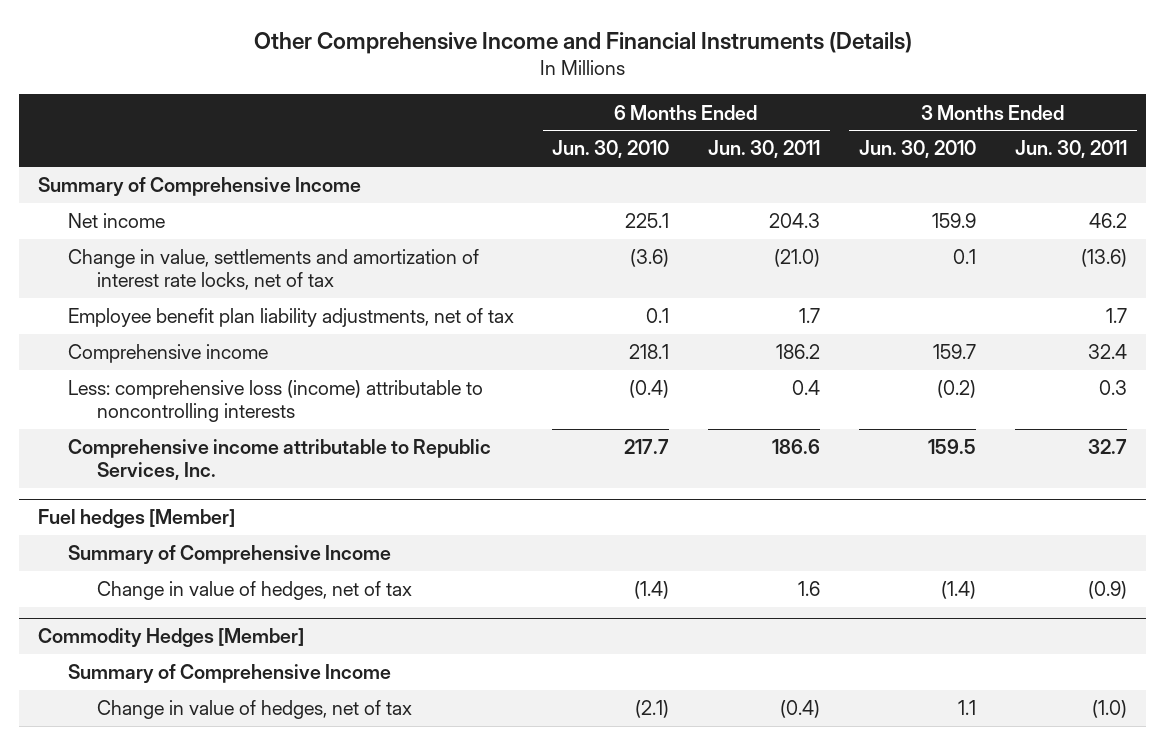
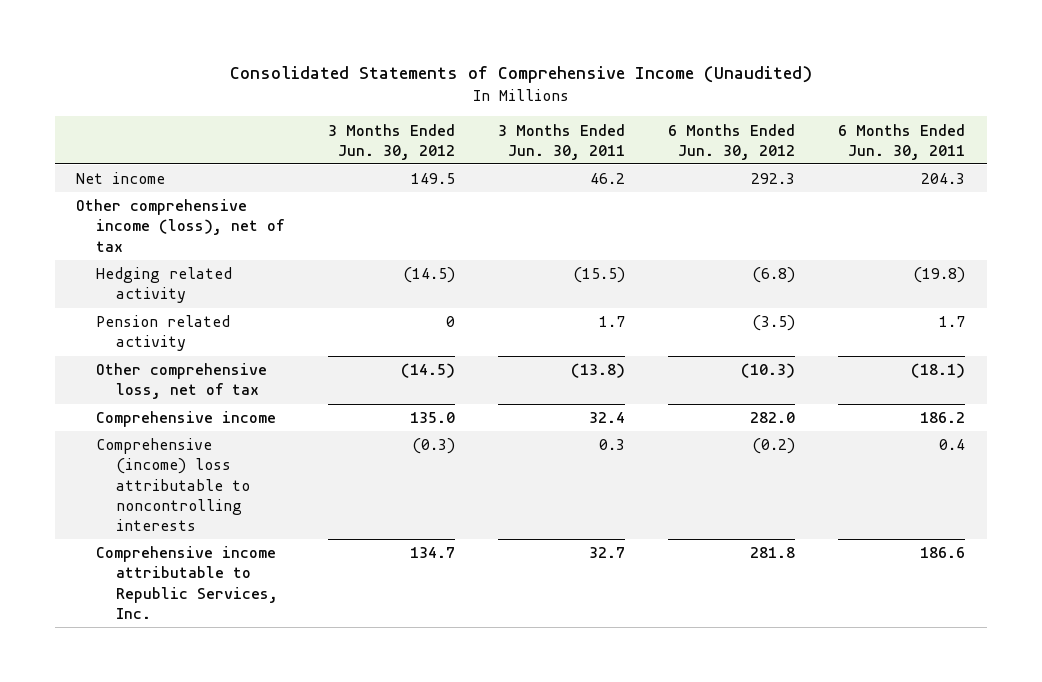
[253,32,912,55] Other Comprehensive Income and Financial Instruments (Details) -> [229,66,812,84] Consolidated Statements of Comprehensive Income (Unaudited)
[552,140,670,159] Jun. 30, 2010 -> none
[859,140,977,159] Jun. 30, 2010 -> none
none -> [327,123,455,160] 3 Months Ended Jun. 30, 2012
none -> [668,123,796,160] 6 Months Ended Jun. 30, 2012
[38,177,362,197] Summary of Comprehensive Income -> none
[67,249,479,290] Change in value, settlements and amortization of interest rate locks, net of tax -> none
none -> [76,199,286,252] Other comprehensive income (loss), net of tax
none -> [96,267,233,304] Hedging related activity
[67,308,514,328] Employee benefit plan liability adjustments, net of tax -> [96,315,231,352] Pension related activity
none -> [96,363,268,400] Other comprehensive loss, net of tax
[67,380,483,422] Less: comprehensive loss (income) attributable to noncontrolling interests -> [96,438,251,531] Comprehensive (income) loss attributable to noncontrolling interests
[38,509,236,529] Fuel hedges [Member] -> none
[67,545,391,565] Summary of Comprehensive Income -> none
[97,581,413,601] Change in value of hedges, net of tax -> none
[38,628,305,648] Commodity Hedges [Member] -> none
[67,664,391,684] Summary of Comprehensive Income -> none
[97,700,413,720] Change in value of hedges, net of tax -> none

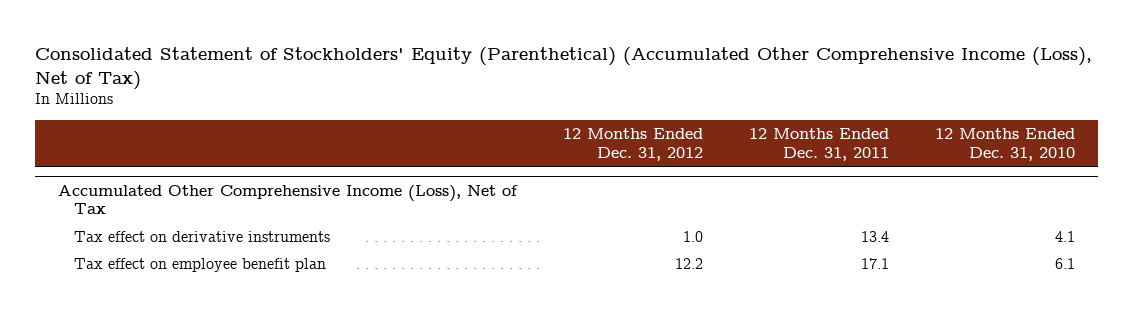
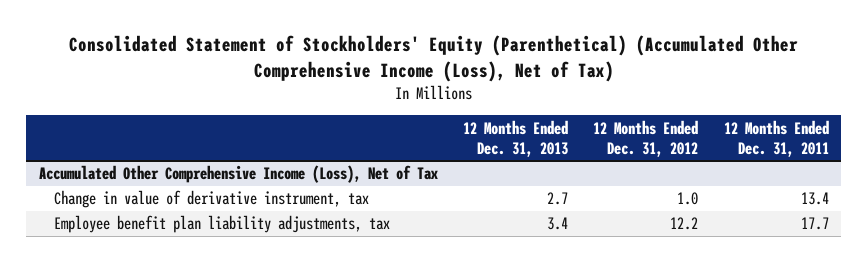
[934,128,1075,161] 12 Months Ended Dec. 31, 2010 -> none
none -> [462,119,568,157] 12 Months Ended Dec. 31, 2013
[74,231,331,243] Tax effect on derivative instruments -> [53,190,369,209] Change in value of derivative instrument, tax
[74,258,327,273] Tax effect on employee benefit plan -> [53,215,390,234] Employee benefit plan liability adjustments, tax
[861,258,890,270] 17.1 -> [800,217,829,231] 17.7

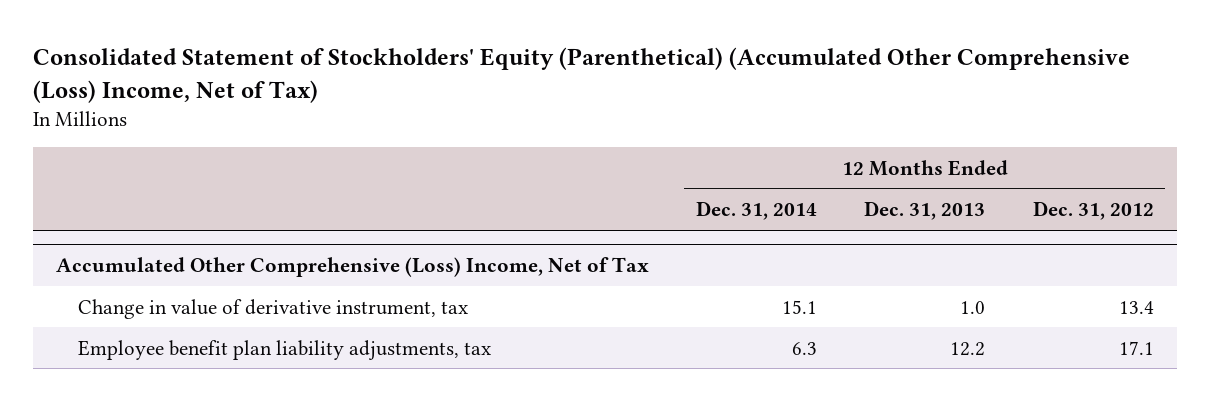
[68,35,798,82] Consolidated Statement of Stockholders' Equity (Parenthetical) (Accumulated Other Comprehensive Income (Loss), Net of Tax) -> [32,47,1130,103] Consolidated Statement of Stockholders' Equity (Parenthetical) (Accumulated Other Comprehensive (Loss) Income, Net of Tax)
[723,119,829,157] 12 Months Ended Dec. 31, 2011 -> none
none -> [696,201,818,221] Dec. 31, 2014
[38,165,438,184] Accumulated Other Comprehensive Income (Loss), Net of Tax -> [56,256,650,277] Accumulated Other Comprehensive (Loss) Income, Net of Tax
[546,192,568,206] 2.7 -> [960,300,986,314] 1.0
[677,192,699,206] 1.0 -> [1118,300,1154,314] 13.4
[546,217,568,231] 3.4 -> [950,341,986,356] 12.2
[670,217,699,231] 12.2 -> [1118,340,1154,355] 17.1

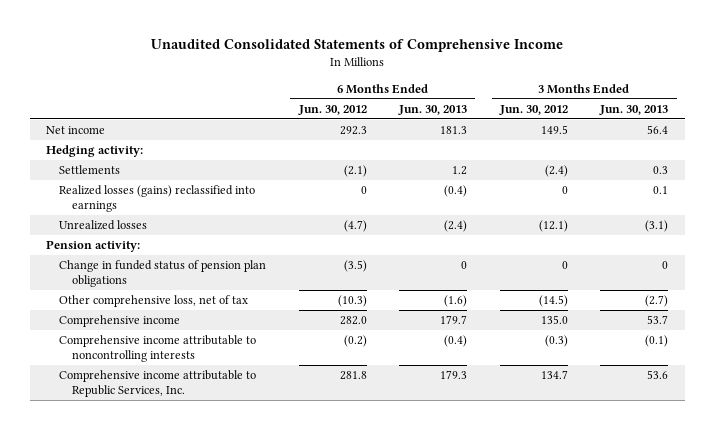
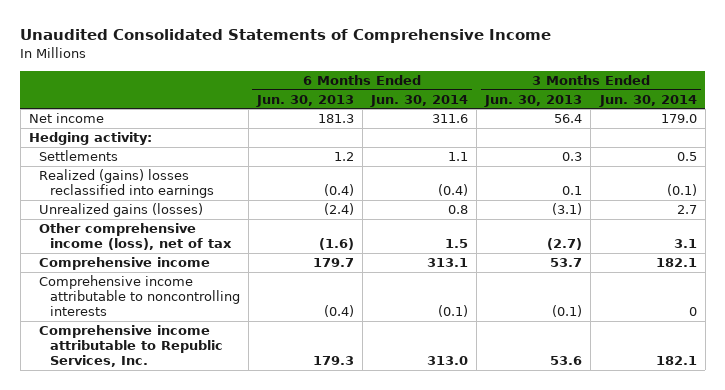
[297,104,367,115] Jun. 30, 2012 -> none
[498,104,568,115] Jun. 30, 2012 -> none
none -> [370,94,469,107] Jun. 30, 2014
none -> [598,94,697,107] Jun. 30, 2014
[45,240,140,253] Pension activity: -> none
[58,260,266,287] Change in funded status of pension plan obligations -> none
[58,185,255,212] Realized losses (gains) reclassified into earnings -> [39,169,214,199] Realized (gains) losses reclassified into earnings
[58,220,147,231] Unrealized losses -> [39,203,204,218] Unrealized gains (losses)
[58,295,248,308] Other comprehensive loss, net of tax -> [39,223,232,251] Other comprehensive income (loss), net of tax

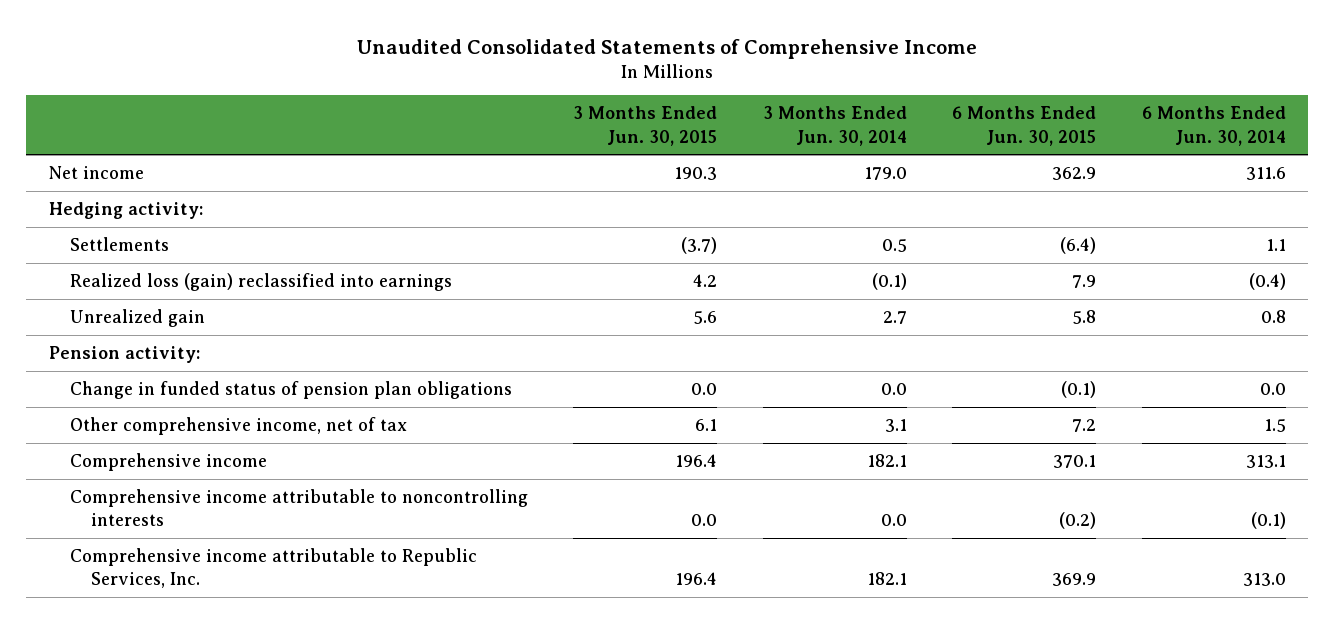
[255,94,354,107] Jun. 30, 2013 -> none
[484,94,583,107] Jun. 30, 2013 -> none
none -> [573,106,718,146] 3 Months Ended Jun. 30, 2015
none -> [952,106,1097,146] 6 Months Ended Jun. 30, 2015
[39,169,214,199] Realized (gains) losses reclassified into earnings -> [69,273,452,292] Realized loss (gain) reclassified into earnings
[39,203,204,218] Unrealized gains (losses) -> [69,309,205,328] Unrealized gain
none -> [48,346,200,364] Pension activity:
none -> [69,381,512,400] Change in funded status of pension plan obligations
[39,223,232,251] Other comprehensive income (loss), net of tax -> [69,417,407,436] Other comprehensive income, net of tax
[688,307,697,317] 0 -> [880,514,907,527] 0.0

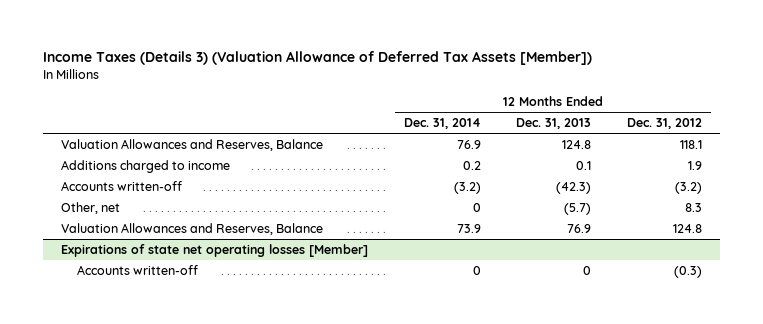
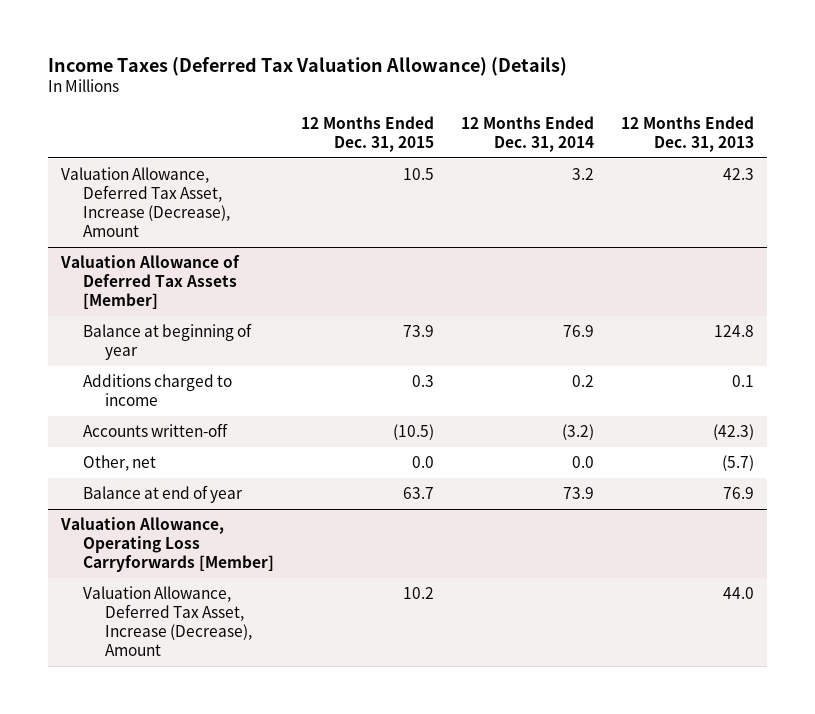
[42,51,592,66] Income Taxes (Details 3) (Valuation Allowance of Deferred Tax Assets [Member]) -> [47,56,567,76] Income Taxes (Deferred Tax Valuation Allowance) (Details)
[627,118,703,130] Dec. 31, 2012 -> none
none -> [301,116,435,153] 12 Months Ended Dec. 31, 2015
none -> [61,167,231,238] Valuation Allowance, Deferred Tax Asset, Increase (Decrease), Amount
none -> [60,255,241,310] Valuation Allowance of Deferred Tax Assets [Member]
[60,138,323,151] Valuation Allowances and Reserves, Balance -> [83,323,253,361] Balance at beginning of year
[60,243,368,257] Expirations of state net operating losses [Member] -> none
[76,264,198,275] Accounts written-off -> none
[472,202,481,212] 0 -> [571,456,594,469] 0.0
[60,222,323,235] Valuation Allowances and Reserves, Balance -> [83,485,244,504] Balance at end of year
none -> [60,517,275,573] Valuation Allowance, Operating Loss Carryforwards [Member]
none -> [83,586,253,657] Valuation Allowance, Deferred Tax Asset, Increase (Decrease), Amount

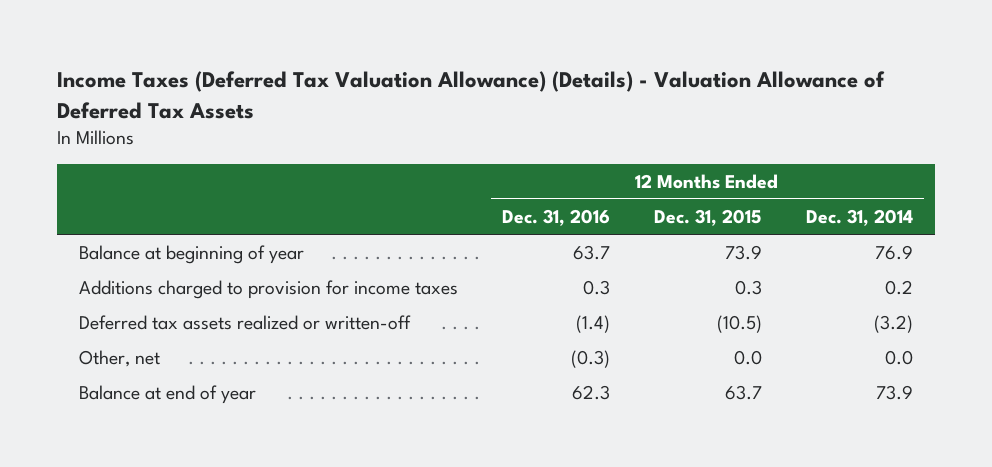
[47,56,567,76] Income Taxes (Deferred Tax Valuation Allowance) (Details) -> [57,71,886,119] Income Taxes (Deferred Tax Valuation Allowance) (Details) - Valuation Allowance of Deferred Tax Assets
[620,116,754,153] 12 Months Ended Dec. 31, 2013 -> none
none -> [502,209,611,227] Dec. 31, 2016
[61,167,231,238] Valuation Allowance, Deferred Tax Asset, Increase (Decrease), Amount -> none
[60,255,241,310] Valuation Allowance of Deferred Tax Assets [Member] -> none
[83,374,233,407] Additions charged to income -> [79,280,459,300] Additions charged to provision for income taxes
[83,423,229,438] Accounts written-off -> [79,315,412,331] Deferred tax assets realized or written-off
[60,517,275,573] Valuation Allowance, Operating Loss Carryforwards [Member] -> none
[83,586,253,657] Valuation Allowance, Deferred Tax Asset, Increase (Decrease), Amount -> none

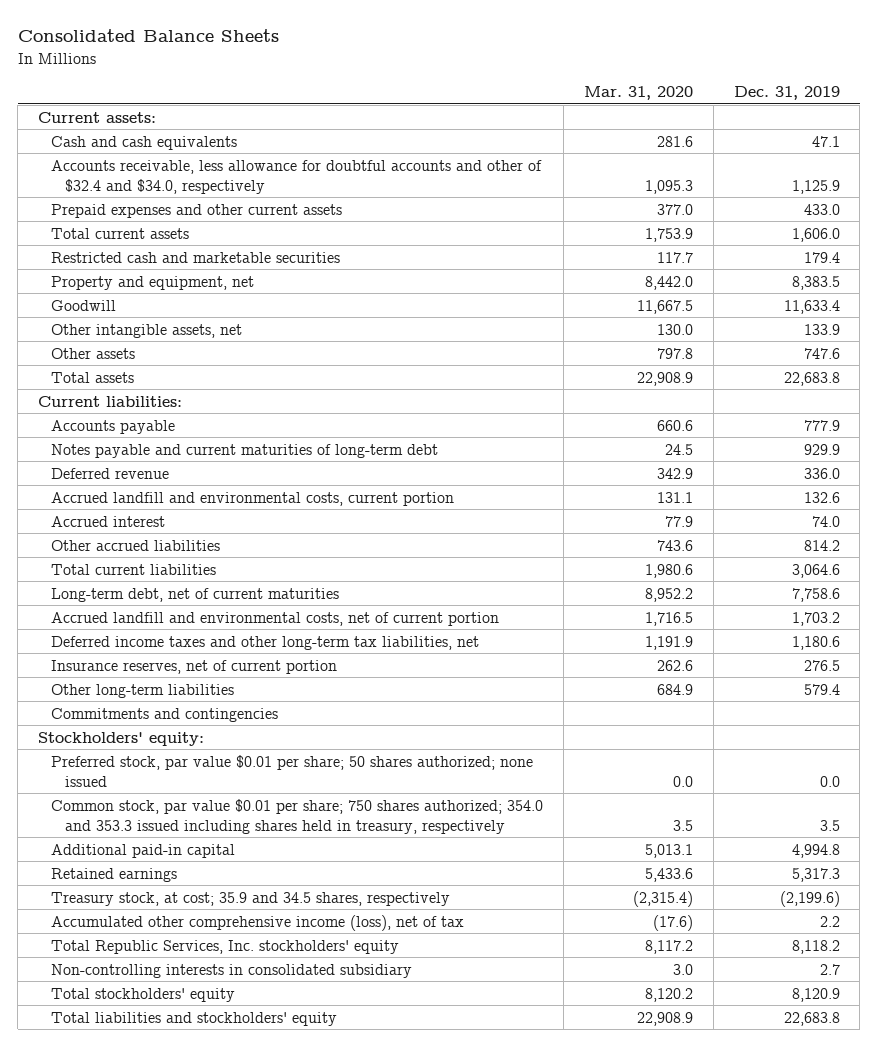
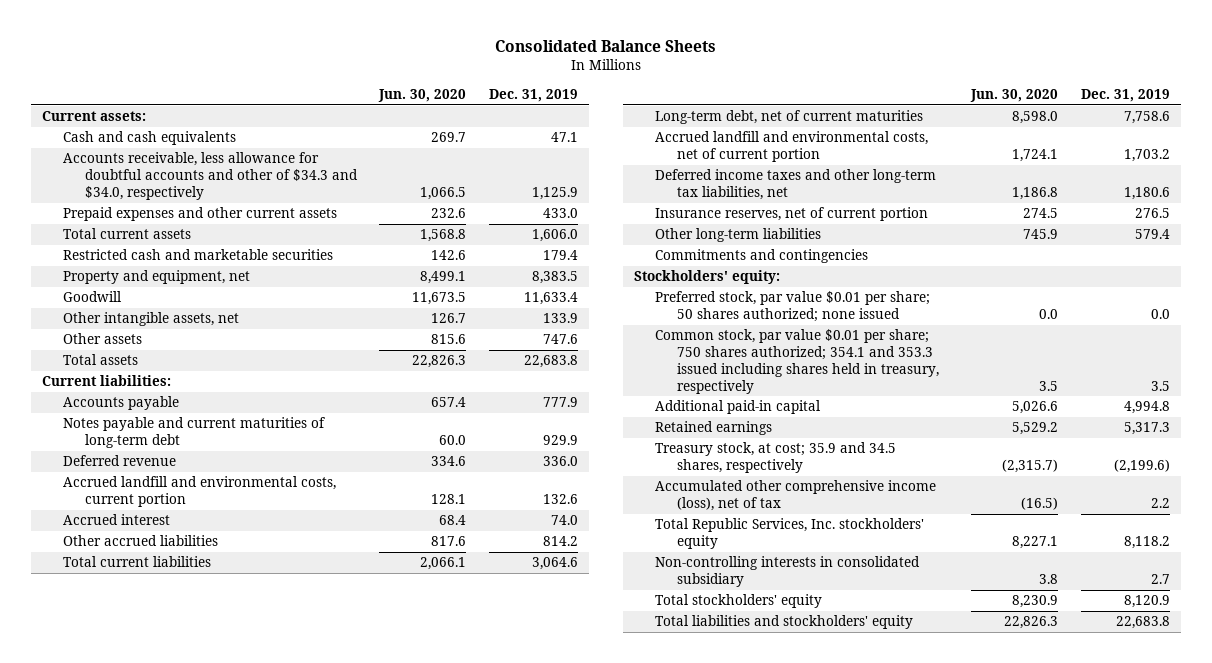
[583,86,693,101] Mar. 31, 2020 -> none
none -> [378,88,467,102] Jun. 30, 2020
[51,159,543,194] Accounts receivable, less allowance for doubtful accounts and other of $32.4 and $34.0, respectively -> [63,152,358,200] Accounts receivable, less allowance for doubtful accounts and other of $34.3 and $34.0, respectively
[51,798,544,834] Common stock, par value $0.01 per share; 750 shares authorized; 354.0 and 353.3 issued including shares held in treasury, respectively -> [655,329,939,394] Common stock, par value $0.01 per share; 750 shares authorized; 354.1 and 353.3 issued including shares held in treasury, respectively

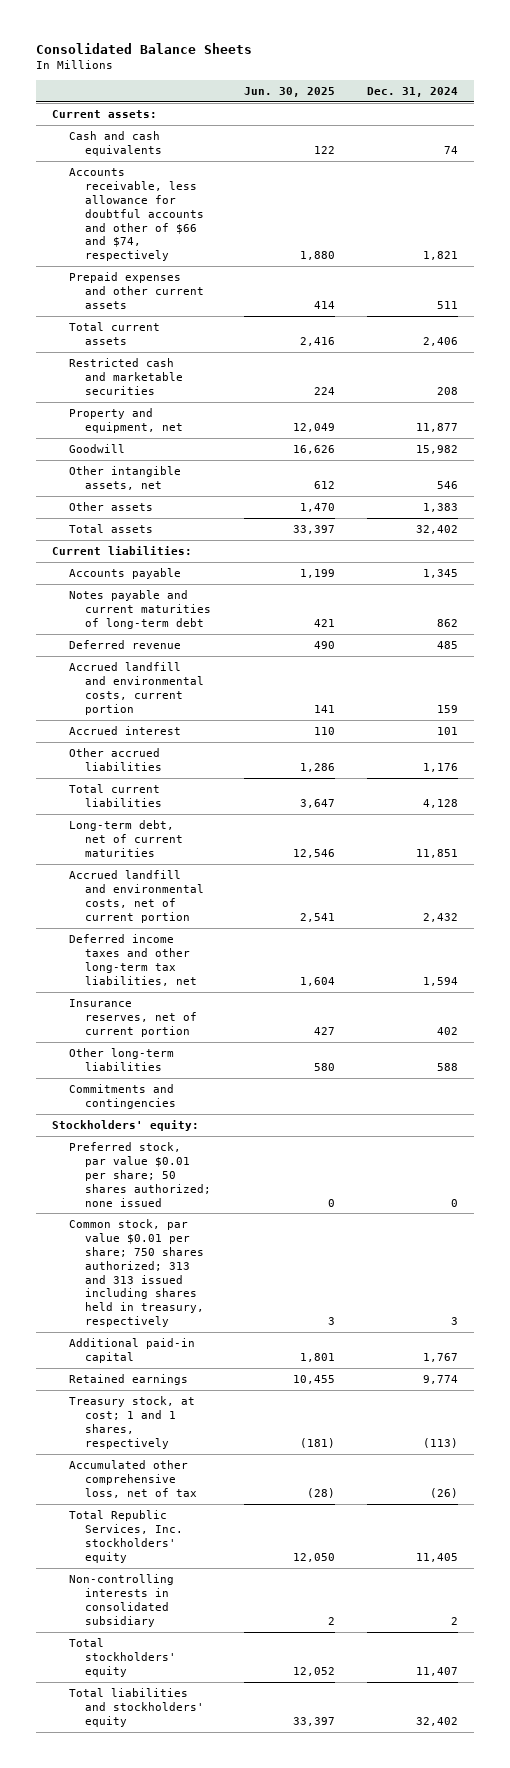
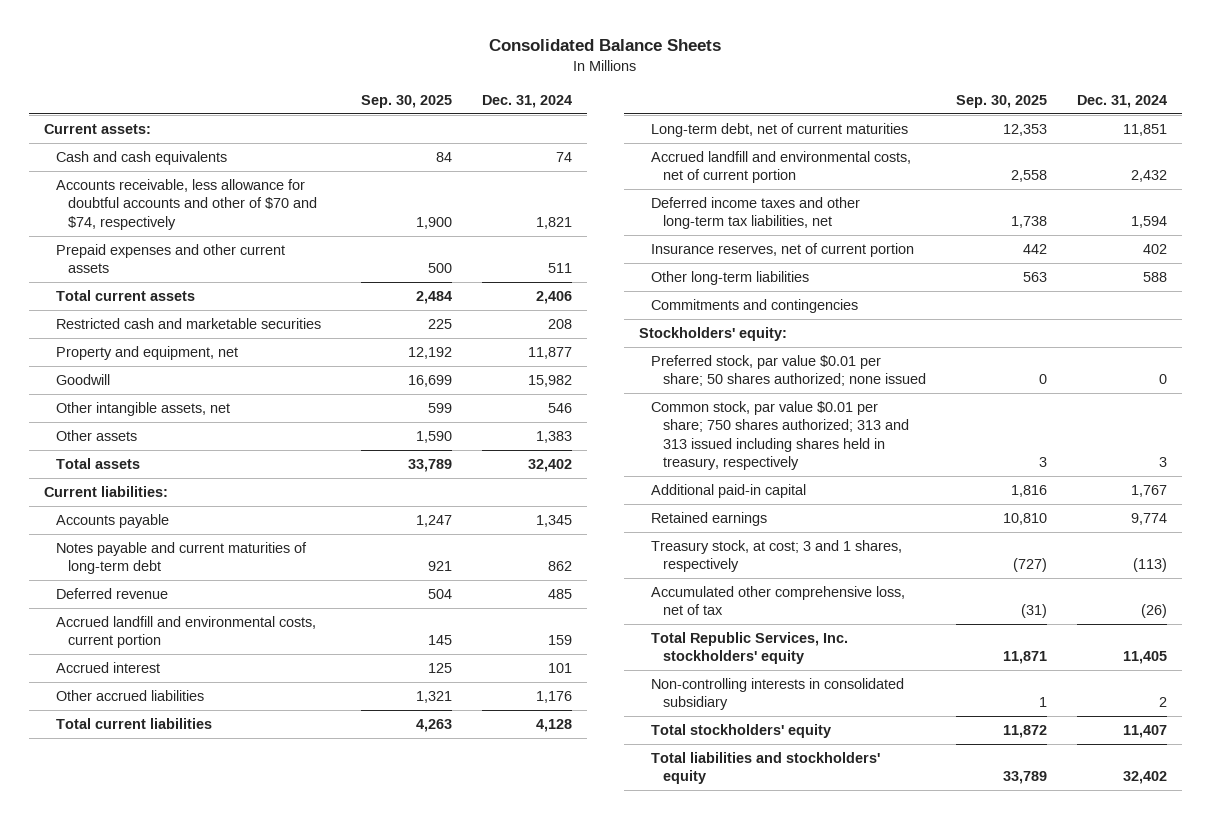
[243,86,335,97] Jun. 30, 2025 -> none
none -> [361,94,453,108] Sep. 30, 2025
[68,168,205,262] Accounts receivable, less allowance for doubtful accounts and other of $66 and $74, respectively -> [55,179,318,230] Accounts receivable, less allowance for doubtful accounts and other of $70 and $74, respectively
[68,1396,195,1449] Treasury stock, at cost; 1 and 1 shares, respectively -> [650,540,902,573] Treasury stock, at cost; 3 and 1 shares, respectively

